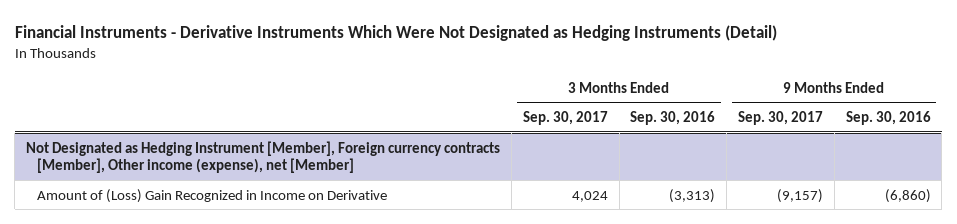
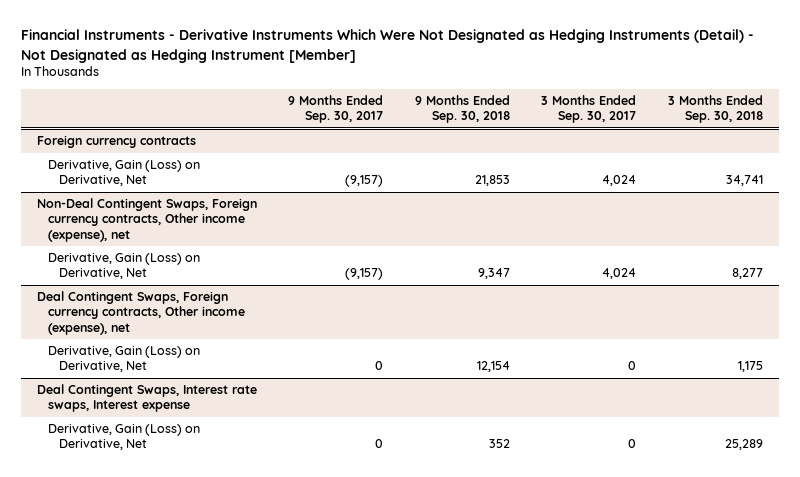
[14,25,777,42] Financial Instruments - Derivative Instruments Which Were Not Designated as Hedging Instruments (Detail) -> [21,29,755,63] Financial Instruments - Derivative Instruments Which Were Not Designated as Hedging Instruments (Detail) - Not Designated as Hedging Instrument [Member]
[630,111,716,126] Sep. 30, 2016 -> none
[845,111,931,126] Sep. 30, 2016 -> none
none -> [414,94,510,124] 9 Months Ended Sep. 30, 2018
none -> [667,94,763,124] 3 Months Ended Sep. 30, 2018
[26,140,501,174] Not Designated as Hedging Instrument [Member], Foreign currency contracts [Member], Other income (expense), net [Member] -> none
none -> [36,135,196,149] Foreign currency contracts
[37,188,388,203] Amount of (Loss) Gain Recognized in Income on Derivative -> [47,160,200,187] Derivative, Gain (Loss) on Derivative, Net
none -> [36,198,257,242] Non-Deal Contingent Swaps, Foreign currency contracts, Other income (expense), net
none -> [47,253,200,280] Derivative, Gain (Loss) on Derivative, Net
none -> [36,291,245,335] Deal Contingent Swaps, Foreign currency contracts, Other income (expense), net
none -> [47,346,200,373] Derivative, Gain (Loss) on Derivative, Net
none -> [36,384,257,413] Deal Contingent Swaps, Interest rate swaps, Interest expense
none -> [47,424,200,451] Derivative, Gain (Loss) on Derivative, Net

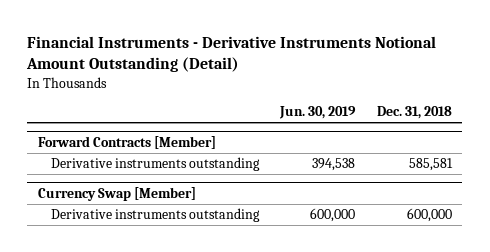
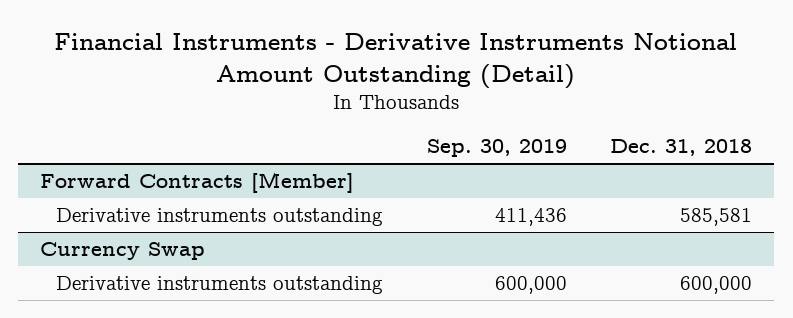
[279,106,357,120] Jun. 30, 2019 -> none
none -> [426,139,567,158] Sep. 30, 2019
[38,187,197,202] Currency Swap [Member] -> [40,241,206,260] Currency Swap

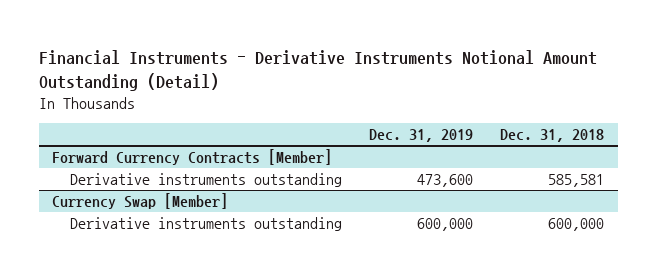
[426,139,567,158] Sep. 30, 2019 -> none
none -> [369,129,474,143] Dec. 31, 2019
[40,171,355,193] Forward Contracts [Member] -> [52,149,333,166] Forward Currency Contracts [Member]
[40,241,206,260] Currency Swap -> [52,193,229,210] Currency Swap [Member]

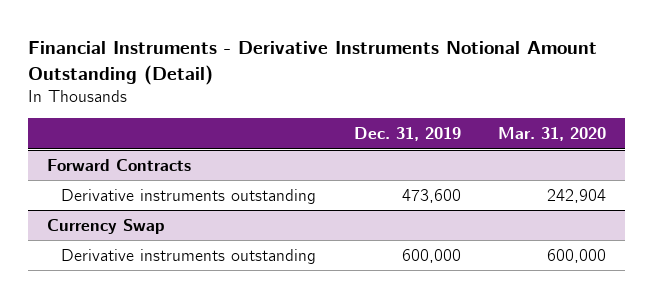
[500,129,605,143] Dec. 31, 2018 -> none
none -> [498,127,607,142] Mar. 31, 2020
[52,149,333,166] Forward Currency Contracts [Member] -> [47,158,192,171] Forward Contracts
[52,193,229,210] Currency Swap [Member] -> [47,218,166,234] Currency Swap

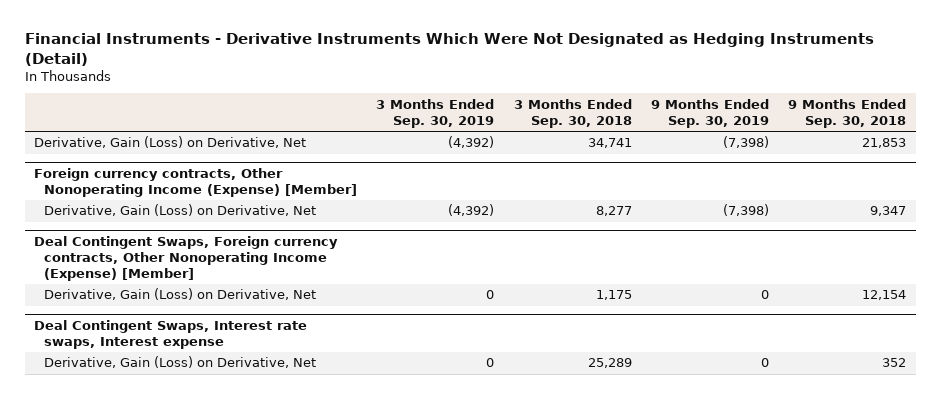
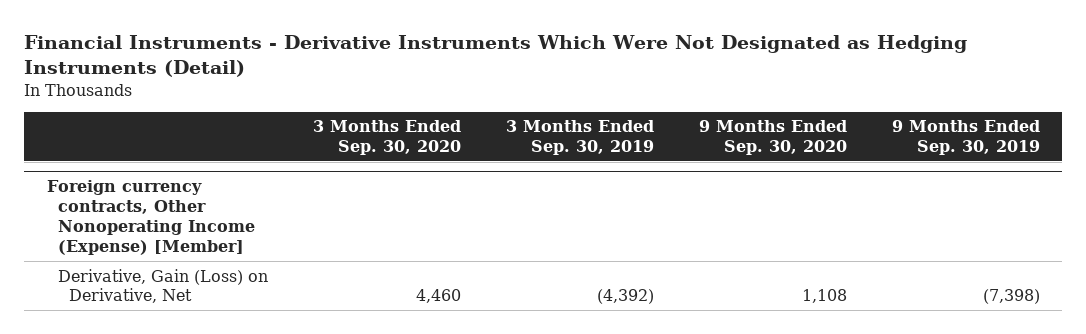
[513,98,632,128] 3 Months Ended Sep. 30, 2018 -> none
[788,98,907,128] 9 Months Ended Sep. 30, 2018 -> none
none -> [312,120,461,155] 3 Months Ended Sep. 30, 2020
none -> [698,120,847,155] 9 Months Ended Sep. 30, 2020
[34,136,307,149] Derivative, Gain (Loss) on Derivative, Net -> none
[34,235,339,281] Deal Contingent Swaps, Foreign currency contracts, Other Nonoperating Income (Expense) [Member] -> none
[43,288,316,301] Derivative, Gain (Loss) on Derivative, Net -> none
[34,319,308,349] Deal Contingent Swaps, Interest rate swaps, Interest expense -> none
[43,356,316,369] Derivative, Gain (Loss) on Derivative, Net -> none

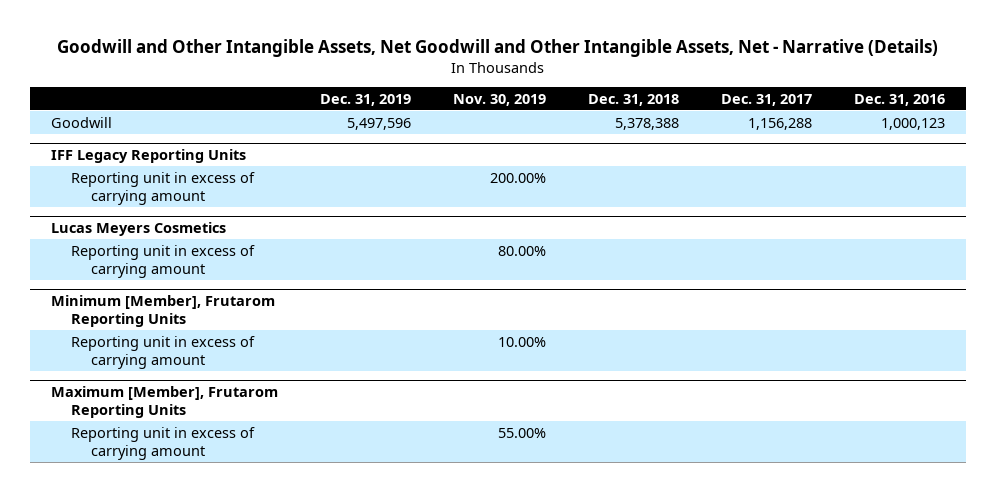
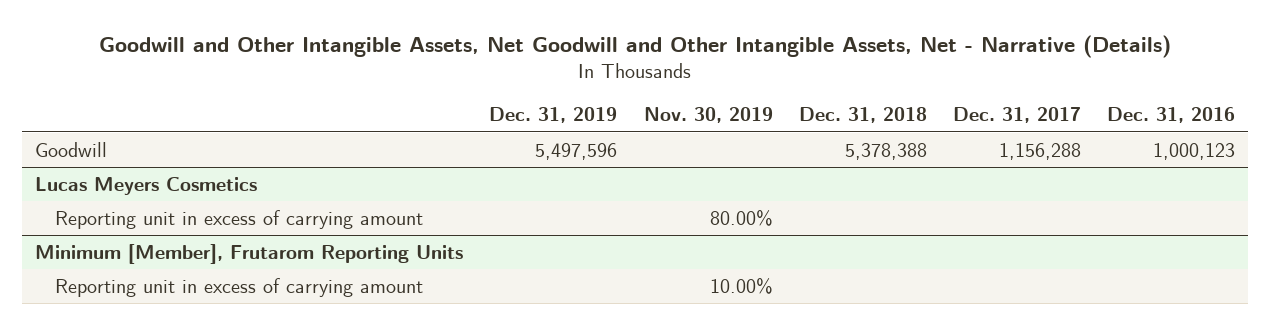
[51,148,247,163] IFF Legacy Reporting Units -> none
[71,171,256,206] Reporting unit in excess of carrying amount -> none
[51,385,279,419] Maximum [Member], Frutarom Reporting Units -> none
[71,426,256,461] Reporting unit in excess of carrying amount -> none

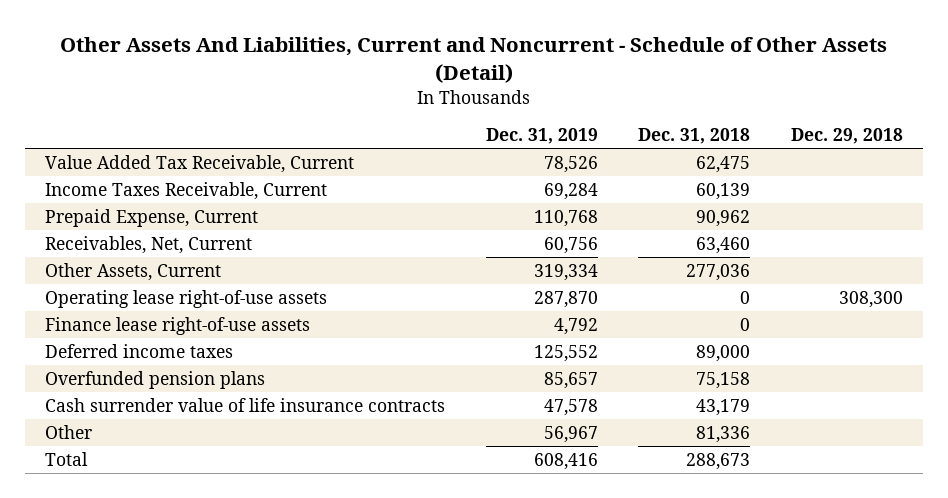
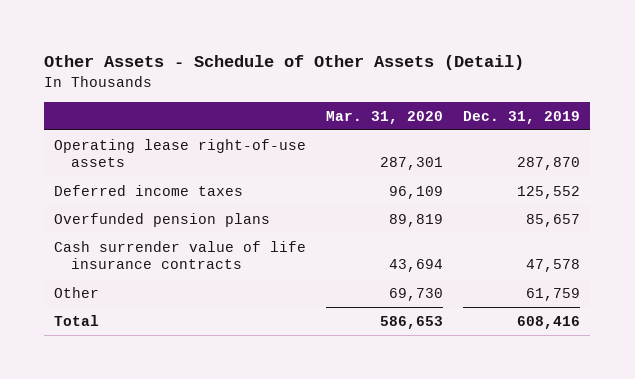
[60,37,888,83] Other Assets And Liabilities, Current and Noncurrent - Schedule of Other Assets (Detail) -> [44,55,525,71] Other Assets - Schedule of Other Assets (Detail)
[638,128,751,145] Dec. 31, 2018 -> none
[790,128,903,145] Dec. 29, 2018 -> none
none -> [326,110,444,124] Mar. 31, 2020
[45,154,355,173] Value Added Tax Receivable, Current -> none
[45,181,328,200] Income Taxes Receivable, Current -> none
[45,208,259,227] Prepaid Expense, Current -> none
[45,235,253,254] Receivables, Net, Current -> none
[45,262,222,281] Other Assets, Current -> none
[45,316,311,335] Finance lease right-of-use assets -> none
[543,425,598,443] 56,967 -> [526,288,581,302] 61,759

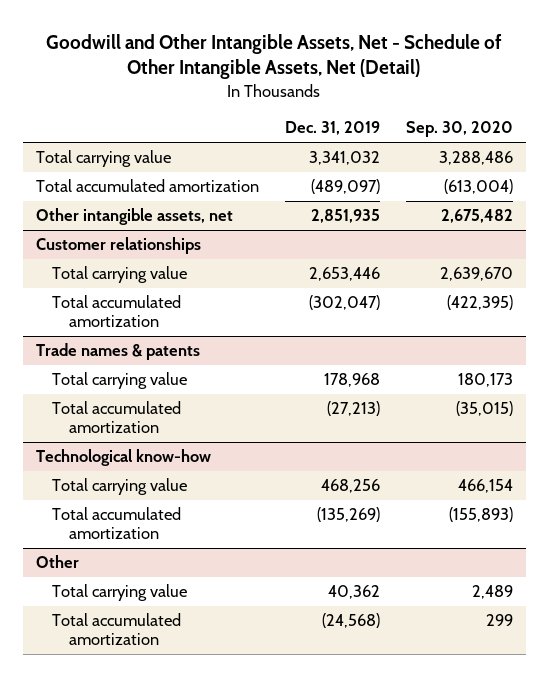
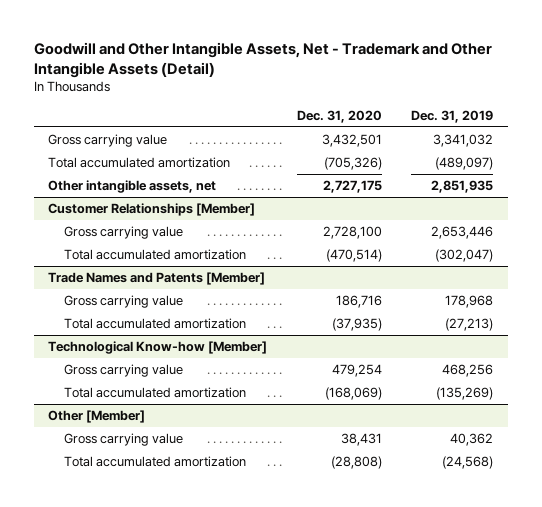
[46,33,503,80] Goodwill and Other Intangible Assets, Net - Schedule of Other Intangible Assets, Net (Detail) -> [33,41,492,78] Goodwill and Other Intangible Assets, Net - Trademark and Other Intangible Assets (Detail)
[405,121,513,138] Sep. 30, 2020 -> none
none -> [296,110,382,124] Dec. 31, 2020
[36,150,172,168] Total carrying value -> [48,133,168,147] Gross carrying value
[36,237,202,255] Customer relationships -> [48,202,256,216] Customer Relationships [Member]
[52,266,188,284] Total carrying value -> [64,225,184,239] Gross carrying value
[36,343,201,361] Trade names & patents -> [48,271,266,285] Trade Names and Patents [Member]
[52,372,188,390] Total carrying value -> [64,294,184,308] Gross carrying value
[36,449,212,467] Technological know-how -> [48,340,268,354] Technological Know-how [Member]
[52,478,188,496] Total carrying value -> [64,363,184,377] Gross carrying value
[36,555,80,569] Other -> [48,409,146,423] Other [Member]
[52,584,188,602] Total carrying value -> [64,432,184,446] Gross carrying value

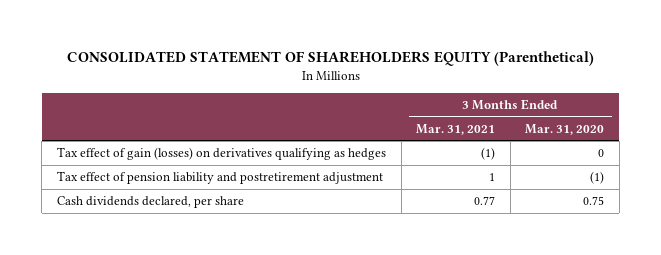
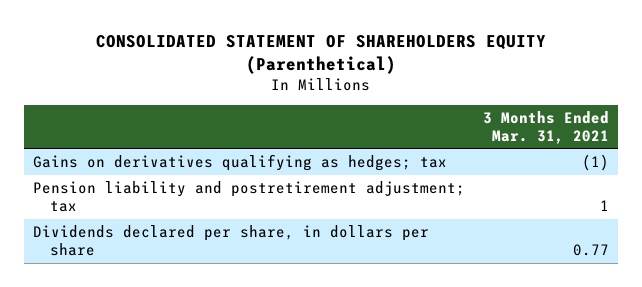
[525,123,605,135] Mar. 31, 2020 -> none
[57,147,387,161] Tax effect of gain (losses) on derivatives qualifying as hedges -> [32,154,447,172] Gains on derivatives qualifying as hedges; tax
[57,171,384,185] Tax effect of pension liability and postretirement adjustment -> [32,181,465,213] Pension liability and postretirement adjustment; tax
[57,196,245,209] Cash dividends declared, per share -> [32,225,429,257] Dividends declared per share, in dollars per share

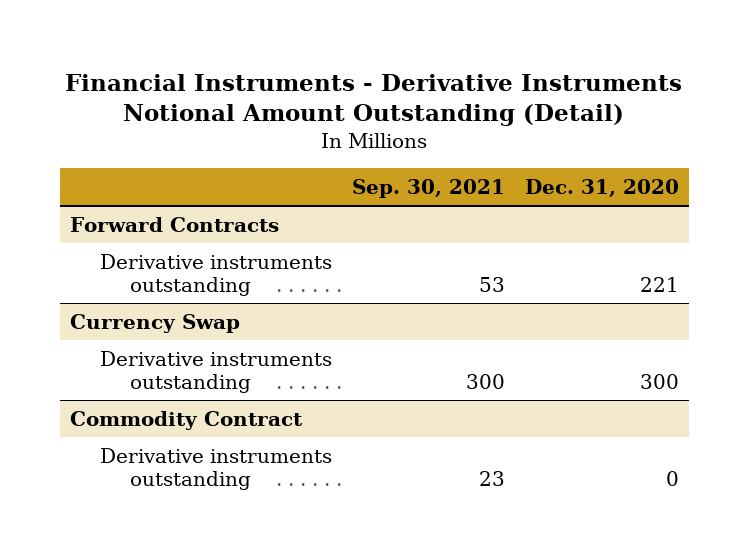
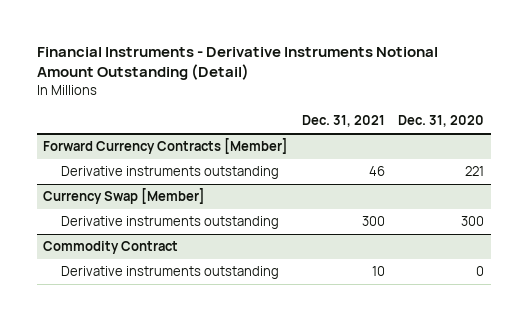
[352,178,506,198] Sep. 30, 2021 -> none
none -> [301,115,385,128] Dec. 31, 2021
[69,216,279,232] Forward Contracts -> [43,138,289,155] Forward Currency Contracts [Member]
[69,313,240,333] Currency Swap -> [43,188,206,205] Currency Swap [Member]

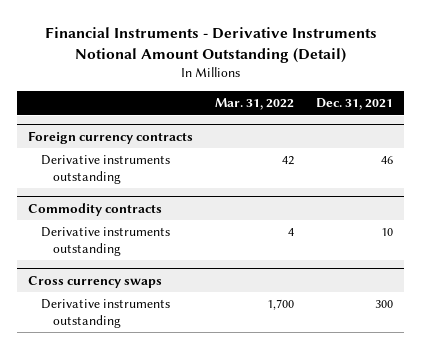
[398,115,485,128] Dec. 31, 2020 -> none
none -> [215,97,295,110] Mar. 31, 2022
[43,138,289,155] Forward Currency Contracts [Member] -> [28,130,194,144] Foreign currency contracts
[43,188,206,205] Currency Swap [Member] -> none
[60,216,279,230] Derivative instruments outstanding -> none
[43,241,179,255] Commodity Contract -> [28,202,163,216] Commodity contracts
none -> [28,275,163,288] Cross currency swaps
none -> [40,299,170,328] Derivative instruments outstanding

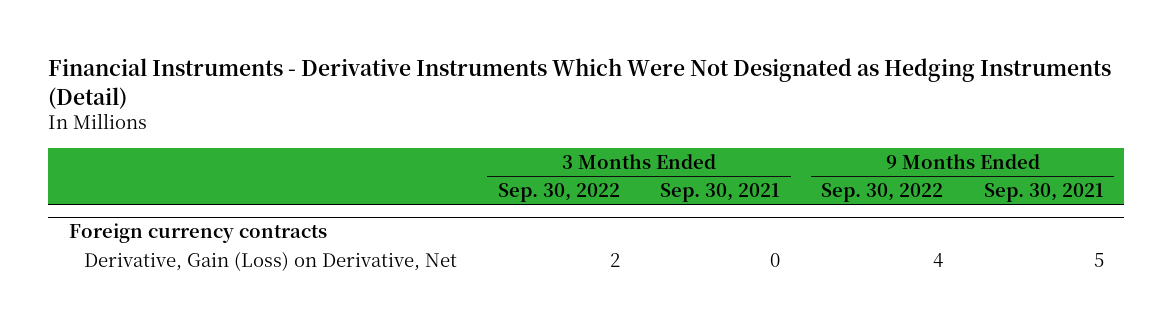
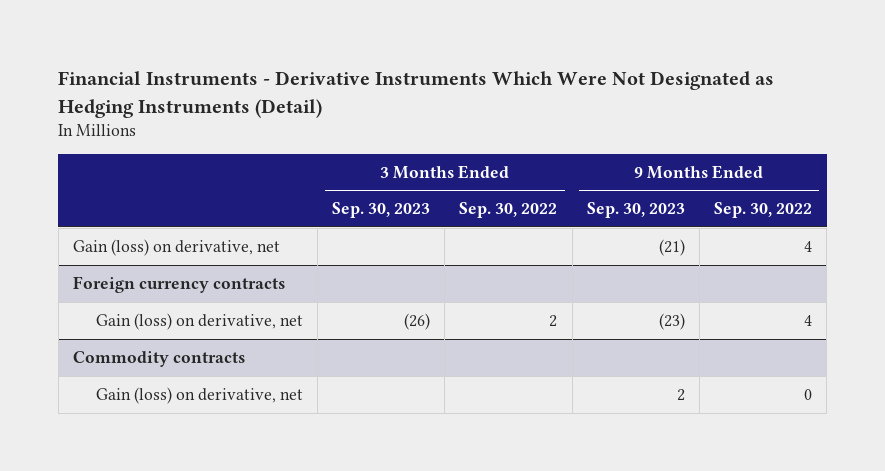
[660,183,781,203] Sep. 30, 2021 -> none
[983,183,1104,203] Sep. 30, 2021 -> none
none -> [331,202,430,219] Sep. 30, 2023
none -> [586,202,685,219] Sep. 30, 2023
none -> [72,238,280,256] Gain (loss) on derivative, net
[83,250,457,271] Derivative, Gain (Loss) on Derivative, Net -> [95,312,303,330] Gain (loss) on derivative, net
none -> [72,350,245,367] Commodity contracts
none -> [95,386,303,404] Gain (loss) on derivative, net

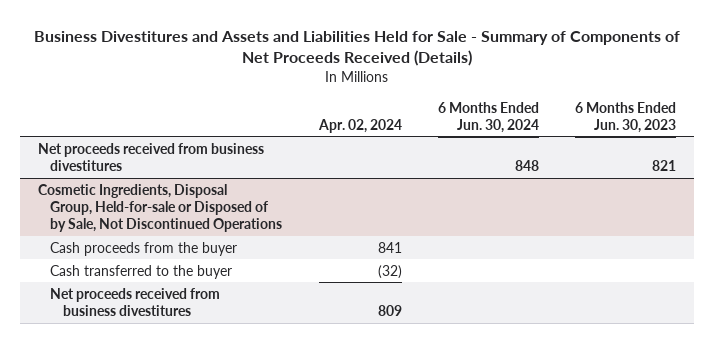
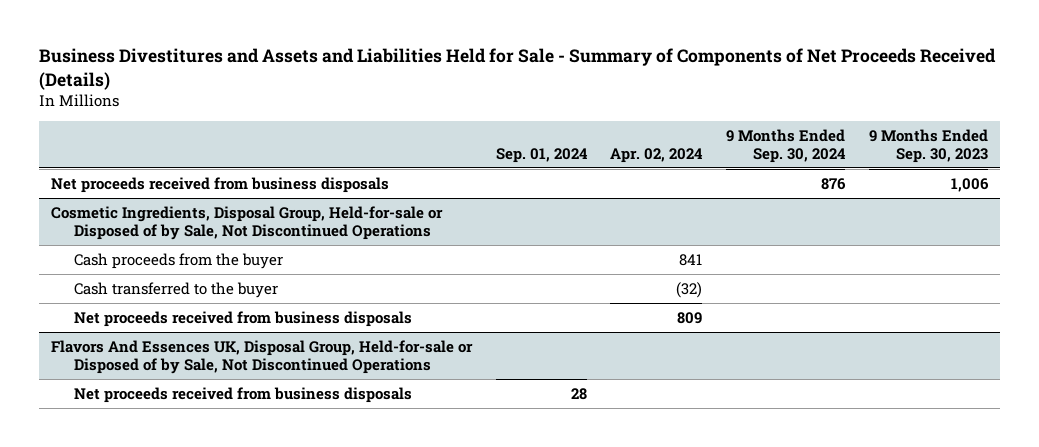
[437,101,539,133] 6 Months Ended Jun. 30, 2024 -> none
[575,101,677,133] 6 Months Ended Jun. 30, 2023 -> none
none -> [495,147,588,163] Sep. 01, 2024
none -> [726,129,847,163] 9 Months Ended Sep. 30, 2024
none -> [869,129,989,163] 9 Months Ended Sep. 30, 2023
[37,142,264,171] Net proceeds received from business divestitures -> [50,176,389,193] Net proceeds received from business disposals
[50,287,221,316] Net proceeds received from business divestitures -> [73,310,412,327] Net proceeds received from business disposals
none -> [50,339,473,374] Flavors And Essences UK, Disposal Group, Held-for-sale or Disposed of by Sale, Not Discontinued Operations
none -> [73,386,412,403] Net proceeds received from business disposals

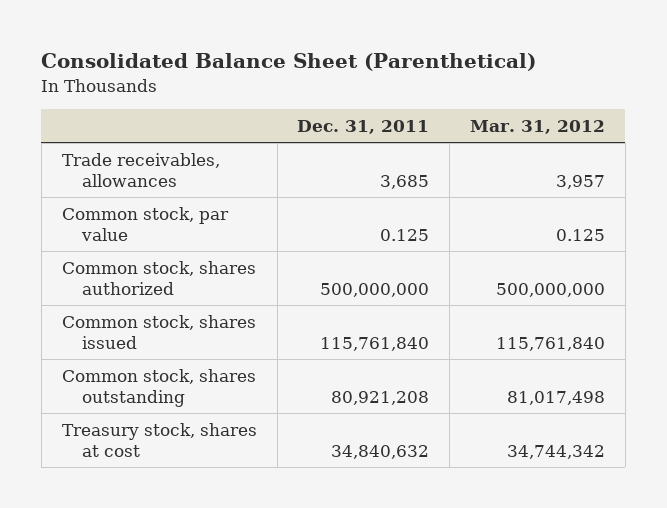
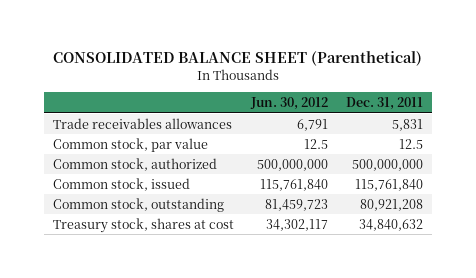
[41,53,537,72] Consolidated Balance Sheet (Parenthetical) -> [52,50,422,66] CONSOLIDATED BALANCE SHEET (Parenthetical)
[470,119,606,134] Mar. 31, 2012 -> none
none -> [250,96,329,110] Jun. 30, 2012
[61,152,220,187] Trade receivables, allowances -> [52,117,232,129] Trade receivables allowances
[380,174,430,189] 3,685 -> [392,118,424,131] 5,831
[380,228,430,241] 0.125 -> [399,138,424,149] 12.5
[61,260,256,295] Common stock, shares authorized -> [52,157,217,171] Common stock, authorized
[61,314,256,349] Common stock, shares issued -> [52,177,190,191] Common stock, issued
[61,368,256,407] Common stock, shares outstanding -> [52,197,224,212] Common stock, outstanding

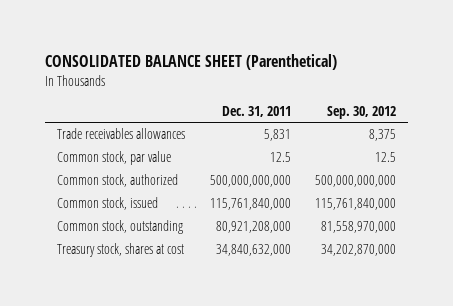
[250,96,329,110] Jun. 30, 2012 -> none
none -> [326,105,396,119] Sep. 30, 2012
[352,158,424,171] 500,000,000 -> [209,175,291,188] 500,000,000,000
[355,178,424,191] 115,761,840 -> [209,198,291,211] 115,761,840,000
[360,198,424,211] 80,921,208 -> [215,221,291,234] 80,921,208,000
[359,218,424,231] 34,840,632 -> [215,244,291,257] 34,840,632,000

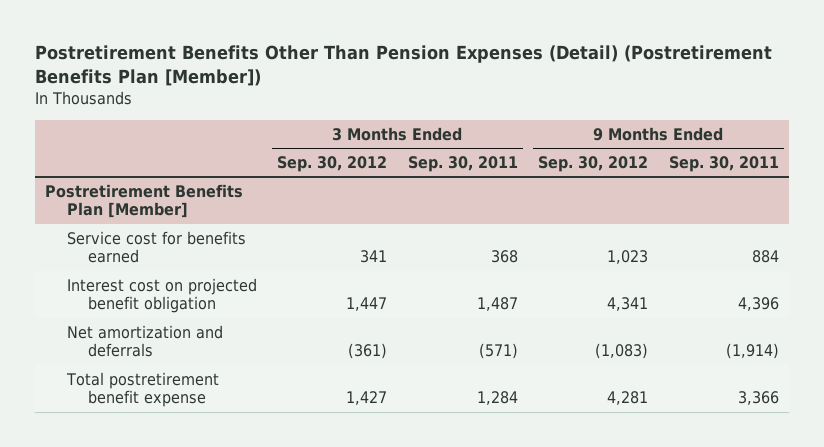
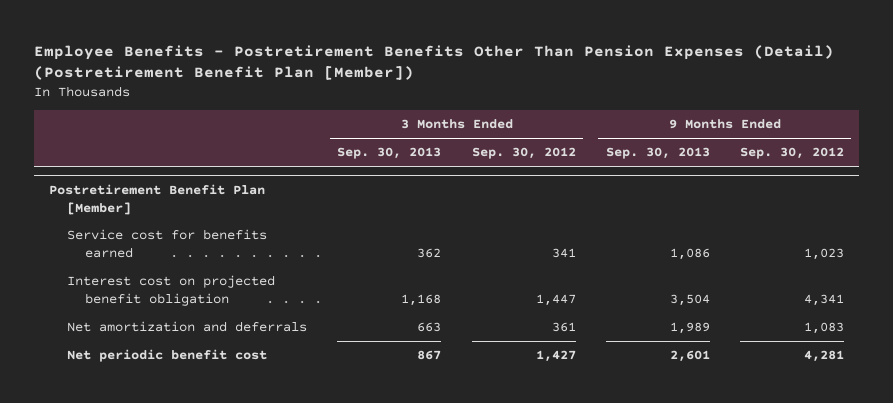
[35,45,773,87] Postretirement Benefits Other Than Pension Expenses (Detail) (Postretirement Benefits Plan [Member]) -> [34,44,835,81] Employee Benefits - Postretirement Benefits Other Than Pension Expenses (Detail) (Postretirement Benefit Plan [Member])
[407,155,518,172] Sep. 30, 2011 -> none
[668,155,779,172] Sep. 30, 2011 -> none
none -> [337,147,442,160] Sep. 30, 2013
none -> [605,147,710,160] Sep. 30, 2013
[45,183,244,219] Postretirement Benefits Plan [Member] -> [49,183,266,215] Postretirement Benefit Plan [Member]
[348,343,388,360] (361) -> [551,322,576,333] 361
[595,343,649,360] (1,083) -> [803,322,844,335] 1,083
[65,371,219,408] Total postretirement benefit expense -> [67,349,268,363] Net periodic benefit cost

